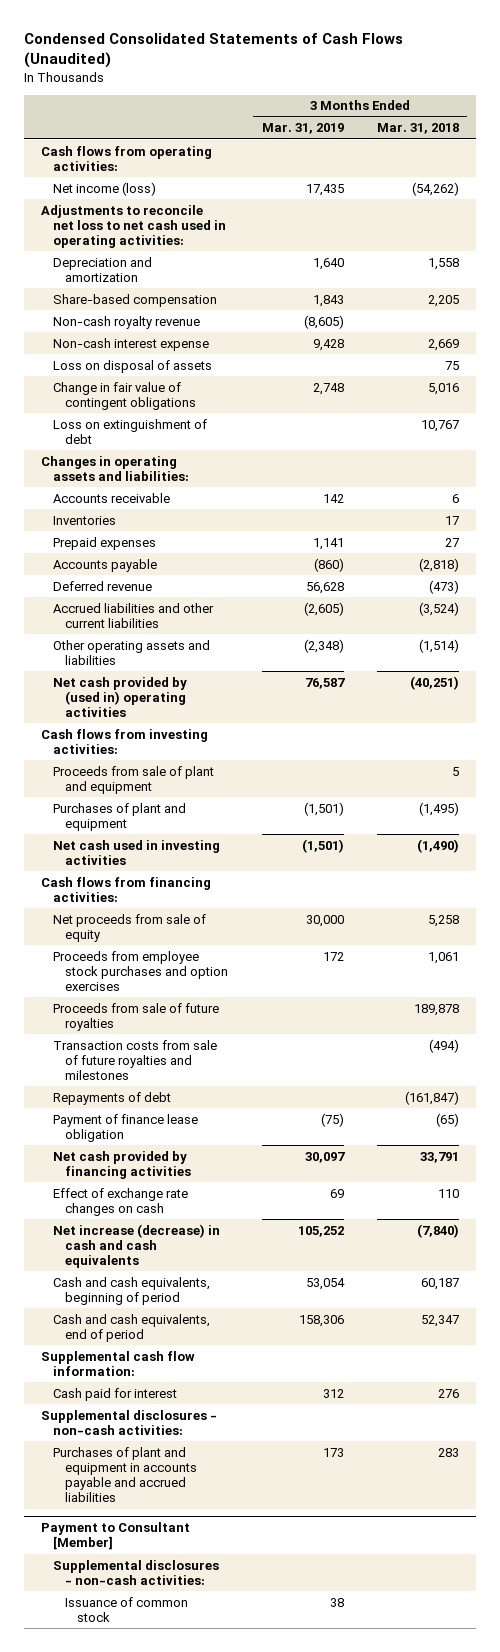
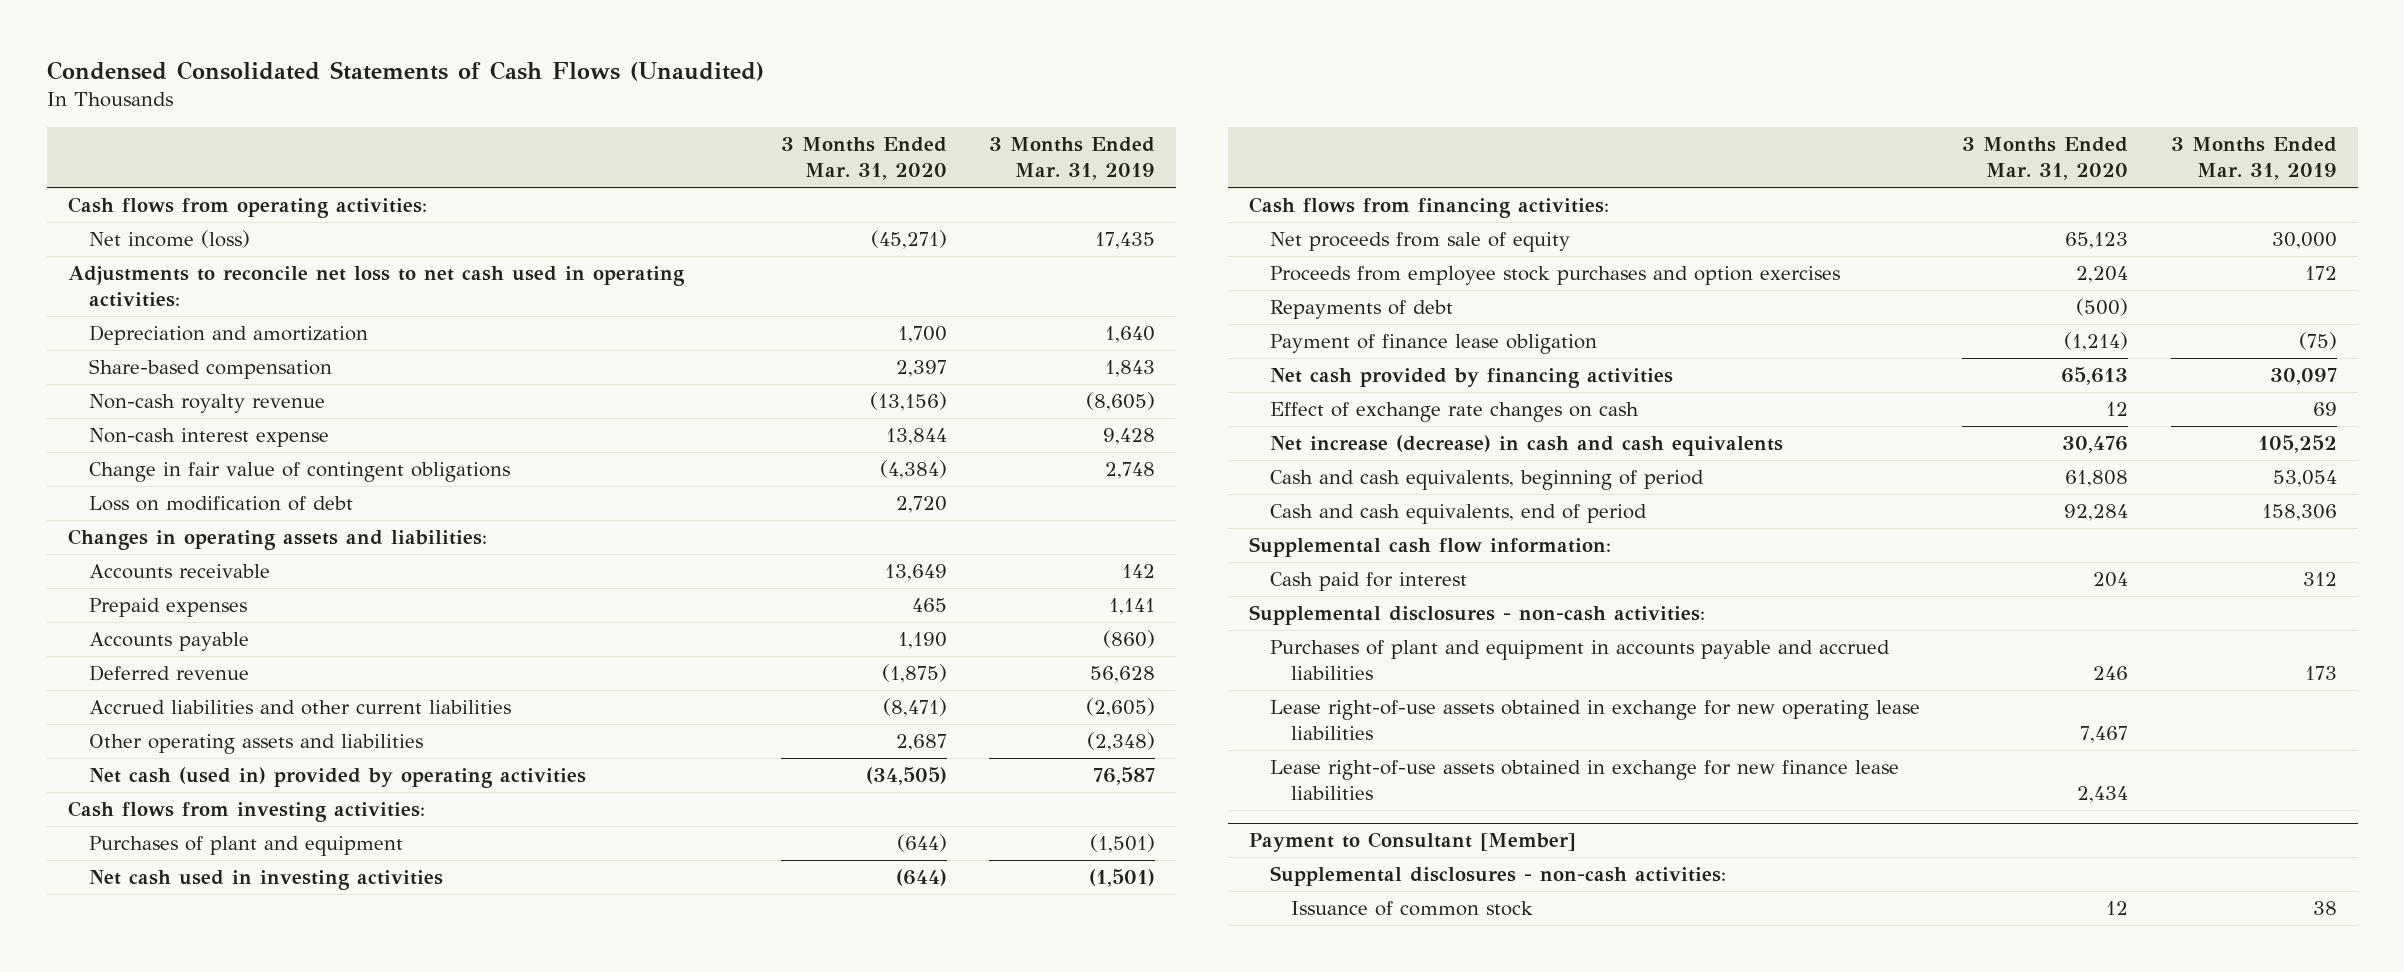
[376,123,459,135] Mar. 31, 2018 -> none
none -> [780,137,947,181] 3 Months Ended Mar. 31, 2020
[53,359,213,373] Loss on disposal of assets -> none
[53,418,208,444] Loss on extinguishment of debt -> [88,496,353,512] Loss on modification of debt
[53,515,117,525] Inventories -> none
[53,676,188,717] Net cash provided by (used in) operating activities -> [88,767,586,789] Net cash (used in) provided by operating activities
[53,765,215,794] Proceeds from sale of plant and equipment -> none
[53,1002,220,1031] Proceeds from sale of future royalties -> none
[53,1039,218,1080] Transaction costs from sale of future royalties and milestones -> none
none -> [1270,700,1921,741] Lease right-of-use assets obtained in exchange for new operating lease liabilities
none -> [1270,760,1900,801] Lease right-of-use assets obtained in exchange for new finance lease liabilities

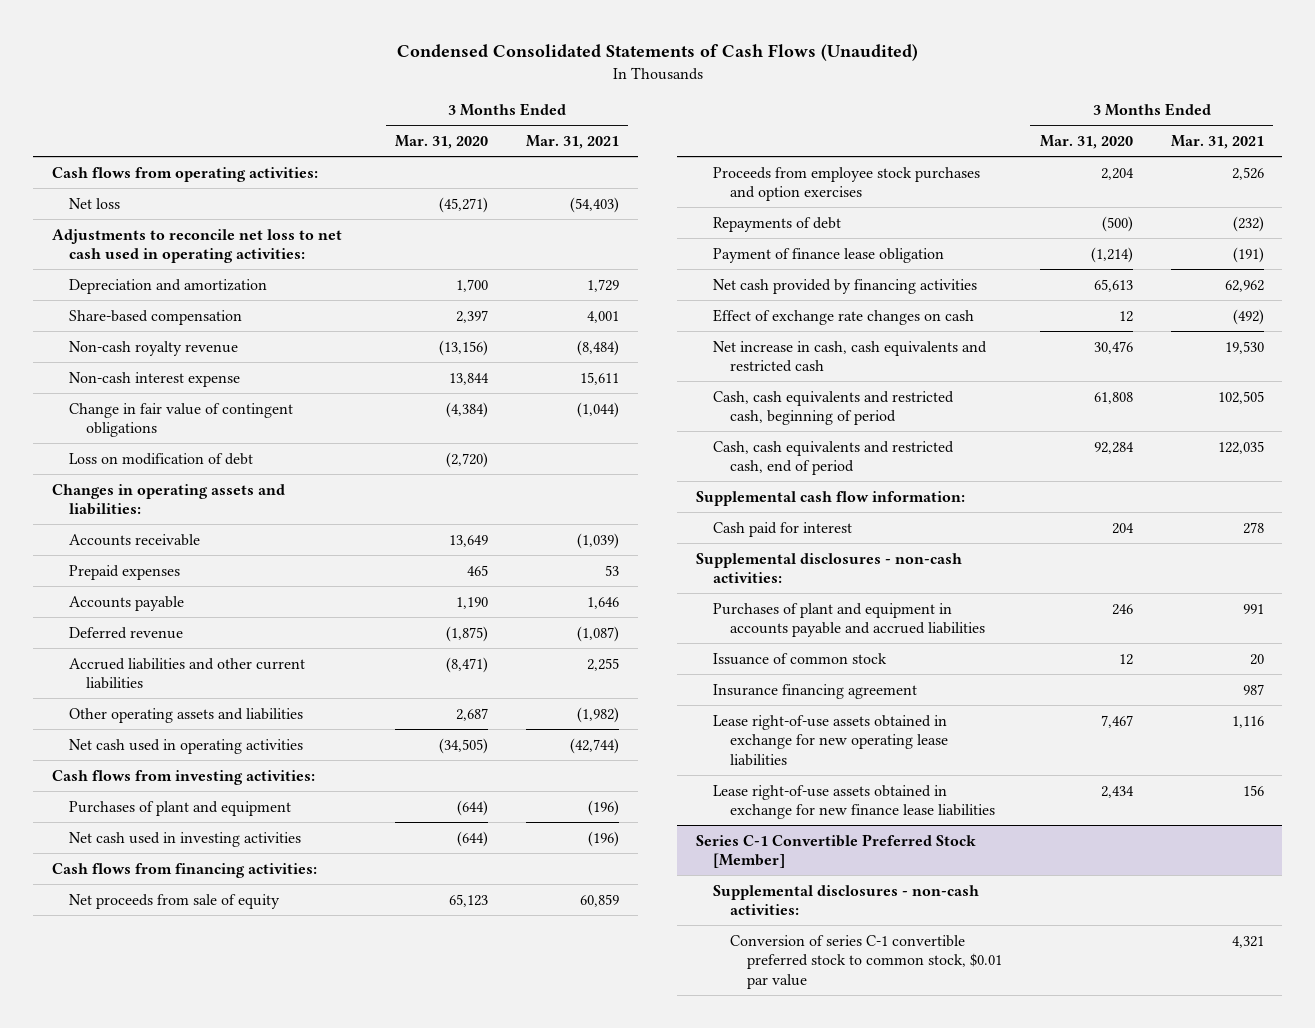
[989,137,1156,181] 3 Months Ended Mar. 31, 2019 -> none
none -> [525,134,619,149] Mar. 31, 2021
[88,230,250,249] Net income (loss) -> [68,197,120,209] Net loss
[895,496,947,514] 2,720 -> [446,451,489,468] (2,720)
[88,767,586,789] Net cash (used in) provided by operating activities -> [68,738,303,754] Net cash used in operating activities
[1270,435,1784,457] Net increase (decrease) in cash and cash equivalents -> [713,340,988,373] Net increase in cash, cash equivalents and restricted cash
[1270,470,1705,491] Cash and cash equivalents, beginning of period -> [713,390,955,426] Cash, cash equivalents and restricted cash, beginning of period
[1270,504,1648,525] Cash and cash equivalents, end of period -> [713,440,955,476] Cash, cash equivalents and restricted cash, end of period
none -> [713,652,888,665] Issuance of common stock
none -> [713,683,918,699] Insurance financing agreement
[1249,832,1577,853] Payment to Consultant [Member] -> none
none -> [696,833,977,869] Series C-1 Convertible Preferred Stock [Member]
[1291,901,1534,917] Issuance of common stock -> none
none -> [730,934,1003,989] Conversion of series C-1 convertible preferred stock to common stock, $0.01 par value

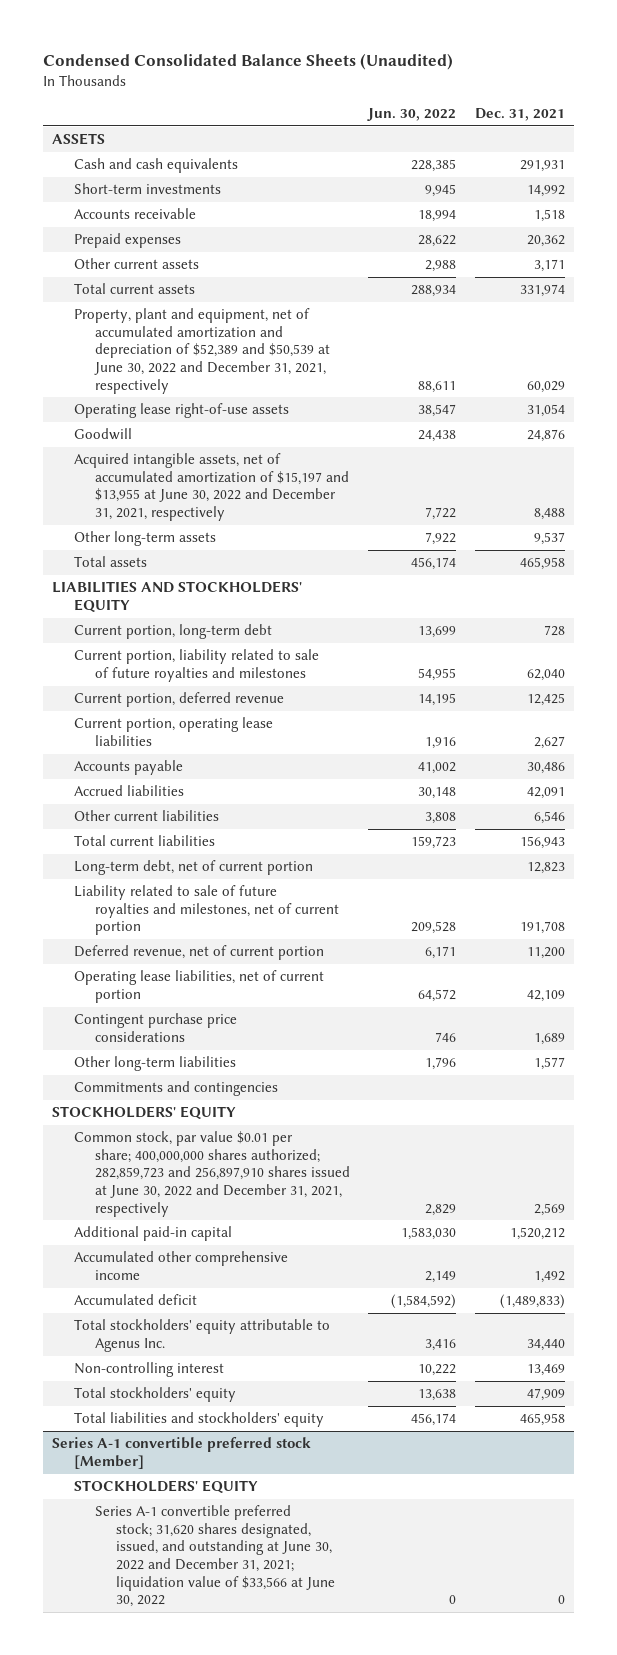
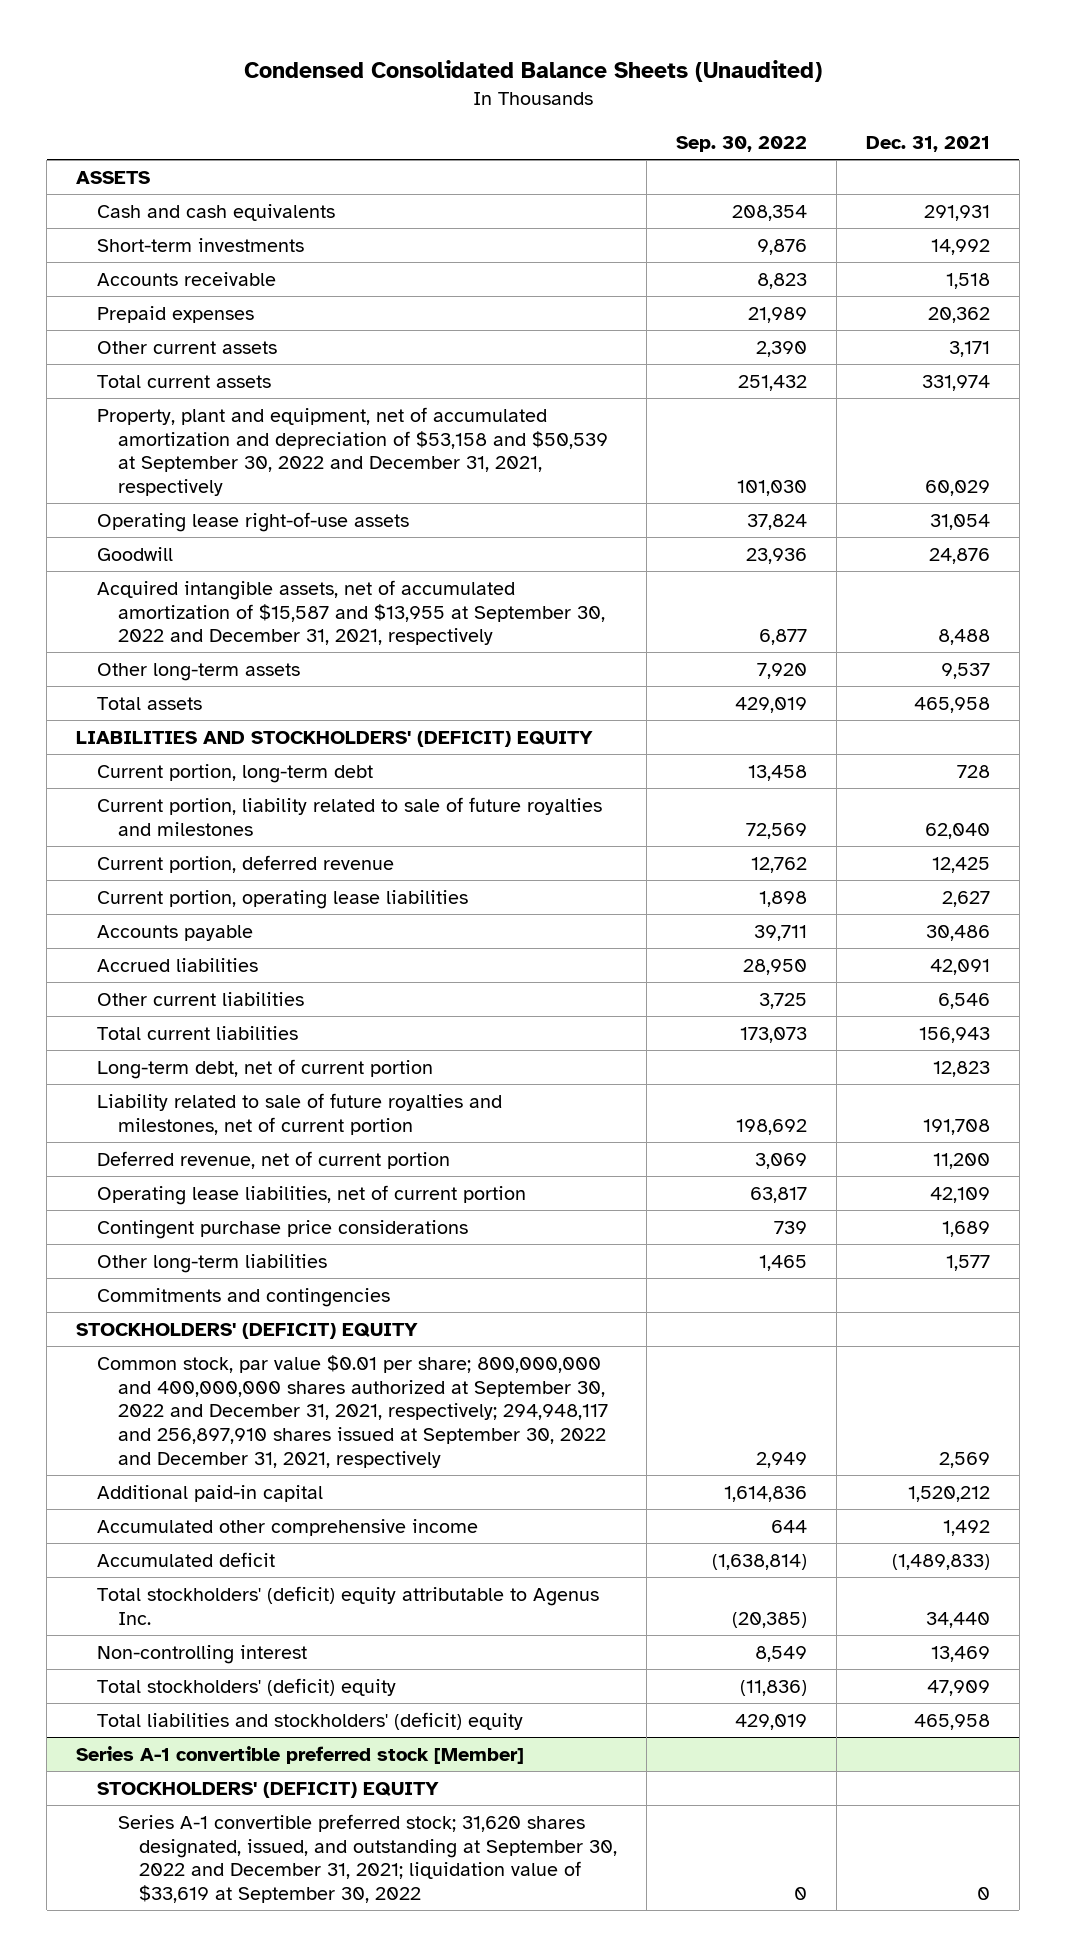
[367,108,457,122] Jun. 30, 2022 -> none
none -> [676,135,808,152] Sep. 30, 2022
[73,308,331,394] Property, plant and equipment, net of accumulated amortization and depreciation of $52,389 and $50,539 at June 30, 2022 and December 31, 2021, respectively -> [97,406,609,496] Property, plant and equipment, net of accumulated amortization and depreciation of $53,158 and $50,539 at September 30, 2022 and December 31, 2021, respectively
[73,453,350,521] Acquired intangible assets, net of accumulated amortization of $15,197 and $13,955 at June 30, 2022 and December 31, 2021, respectively -> [97,579,606,646] Acquired intangible assets, net of accumulated amortization of $15,587 and $13,955 at September 30, 2022 and December 31, 2021, respectively
[52,581,303,613] LIABILITIES AND STOCKHOLDERS' EQUITY -> [76,730,594,747] LIABILITIES AND STOCKHOLDERS' (DEFICIT) EQUITY
[52,1106,237,1121] STOCKHOLDERS' EQUITY -> [76,1322,419,1339] STOCKHOLDERS' (DEFICIT) EQUITY
[73,1131,351,1217] Common stock, par value $0.01 per share; 400,000,000 shares authorized; 282,859,723 and 256,897,910 shares issued at June 30, 2022 and December 31, 2021, respectively -> [97,1354,609,1468] Common stock, par value $0.01 per share; 800,000,000 and 400,000,000 shares authorized at September 30, 2022 and December 31, 2021, respectively; 294,948,117 and 256,897,910 shares issued at September 30, 2022 and December 31, 2021, respectively
[73,1319,330,1352] Total stockholders' equity attributable to Agenus Inc. -> [97,1585,600,1625] Total stockholders' (deficit) equity attributable to Agenus Inc.
[73,1387,236,1403] Total stockholders' equity -> [97,1677,397,1696] Total stockholders' (deficit) equity
[73,1412,324,1428] Total liabilities and stockholders' equity -> [97,1711,524,1730] Total liabilities and stockholders' (deficit) equity
[73,1480,258,1495] STOCKHOLDERS' EQUITY -> [97,1781,440,1798] STOCKHOLDERS' (DEFICIT) EQUITY
[95,1505,336,1608] Series A-1 convertible preferred stock; 31,620 shares designated, issued, and outstanding at June 30, 2022 and December 31, 2021; liquidation value of $33,566 at June 30, 2022 -> [118,1813,618,1903] Series A-1 convertible preferred stock; 31,620 shares designated, issued, and outstanding at September 30, 2022 and December 31, 2021; liquidation value of $33,619 at September 30, 2022

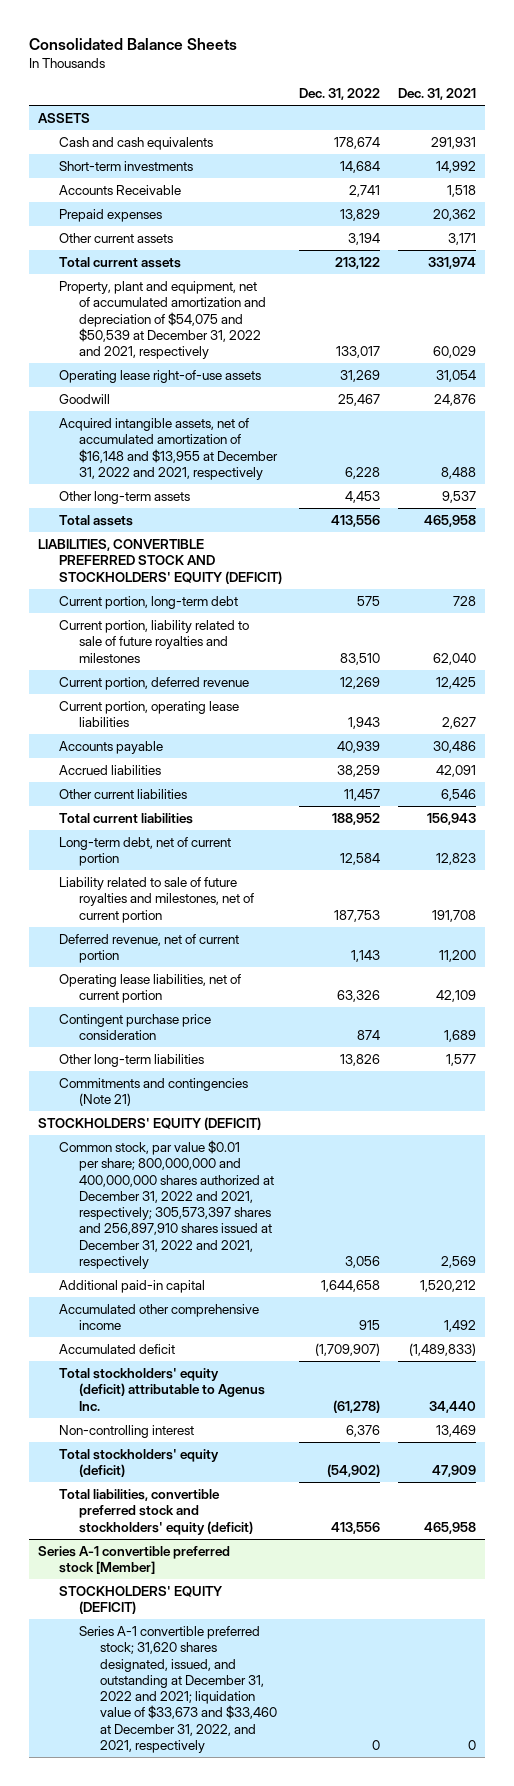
[244,59,823,82] Condensed Consolidated Balance Sheets (Unaudited) -> [29,37,238,50] Consolidated Balance Sheets
[676,135,808,152] Sep. 30, 2022 -> none
none -> [299,88,381,101] Dec. 31, 2022
[97,271,277,286] Accounts receivable -> [58,184,181,195] Accounts Receivable
[97,406,609,496] Property, plant and equipment, net of accumulated amortization and depreciation of $53,158 and $50,539 at September 30, 2022 and December 31, 2021, respectively -> [58,280,267,360] Property, plant and equipment, net of accumulated amortization and depreciation of $54,075 and $50,539 at December 31, 2022 and 2021, respectively
[97,579,606,646] Acquired intangible assets, net of accumulated amortization of $15,587 and $13,955 at September 30, 2022 and December 31, 2021, respectively -> [58,417,279,480] Acquired intangible assets, net of accumulated amortization of $16,148 and $13,955 at December 31, 2022 and 2021, respectively
[76,730,594,747] LIABILITIES AND STOCKHOLDERS' (DEFICIT) EQUITY -> [38,538,282,584] LIABILITIES, CONVERTIBLE PREFERRED STOCK AND STOCKHOLDERS' EQUITY (DEFICIT)
[97,1219,469,1239] Contingent purchase price considerations -> [58,1013,211,1041] Contingent purchase price consideration
[97,1287,391,1307] Commitments and contingencies -> [58,1077,248,1107] Commitments and contingencies (Note 21)
[76,1322,419,1339] STOCKHOLDERS' (DEFICIT) EQUITY -> [38,1116,262,1130] STOCKHOLDERS' EQUITY (DEFICIT)
[97,1354,609,1468] Common stock, par value $0.01 per share; 800,000,000 and 400,000,000 shares authorized at September 30, 2022 and December 31, 2021, respectively; 294,948,117 and 256,897,910 shares issued at September 30, 2022 and December 31, 2021, respectively -> [58,1139,275,1269] Common stock, par value $0.01 per share; 800,000,000 and 400,000,000 shares authorized at December 31, 2022 and 2021, respectively; 305,573,397 shares and 256,897,910 shares issued at December 31, 2022 and 2021, respectively
[97,1585,600,1625] Total stockholders' (deficit) equity attributable to Agenus Inc. -> [58,1367,266,1411] Total stockholders' equity (deficit) attributable to Agenus Inc.
[97,1677,397,1696] Total stockholders' (deficit) equity -> [58,1448,219,1478] Total stockholders' equity (deficit)
[97,1711,524,1730] Total liabilities and stockholders' (deficit) equity -> [58,1488,254,1535] Total liabilities, convertible preferred stock and stockholders' equity (deficit)
[97,1781,440,1798] STOCKHOLDERS' (DEFICIT) EQUITY -> [58,1585,223,1615] STOCKHOLDERS' EQUITY (DEFICIT)
[118,1813,618,1903] Series A-1 convertible preferred stock; 31,620 shares designated, issued, and outstanding at September 30, 2022 and December 31, 2021; liquidation value of $33,619 at September 30, 2022 -> [79,1625,278,1753] Series A-1 convertible preferred stock; 31,620 shares designated, issued, and outstanding at December 31, 2022 and 2021; liquidation value of $33,673 and $33,460 at December 31, 2022, and 2021, respectively

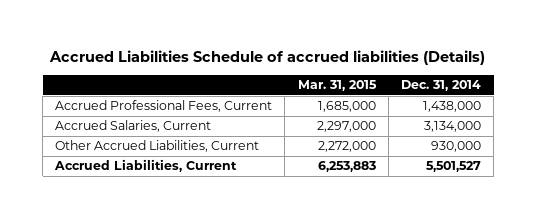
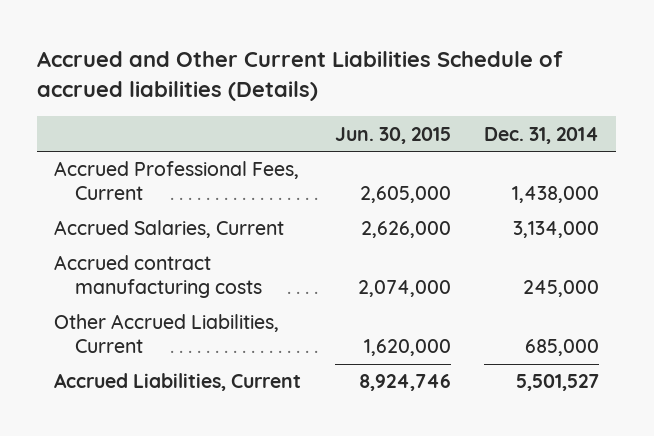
[49,50,486,66] Accrued Liabilities Schedule of accrued liabilities (Details) -> [37,51,564,102] Accrued and Other Current Liabilities Schedule of accrued liabilities (Details)
[297,80,377,92] Mar. 31, 2015 -> none
none -> [334,126,451,144] Jun. 30, 2015
none -> [54,255,263,299] Accrued contract manufacturing costs
[430,141,481,153] 930,000 -> [525,339,600,357] 685,000

